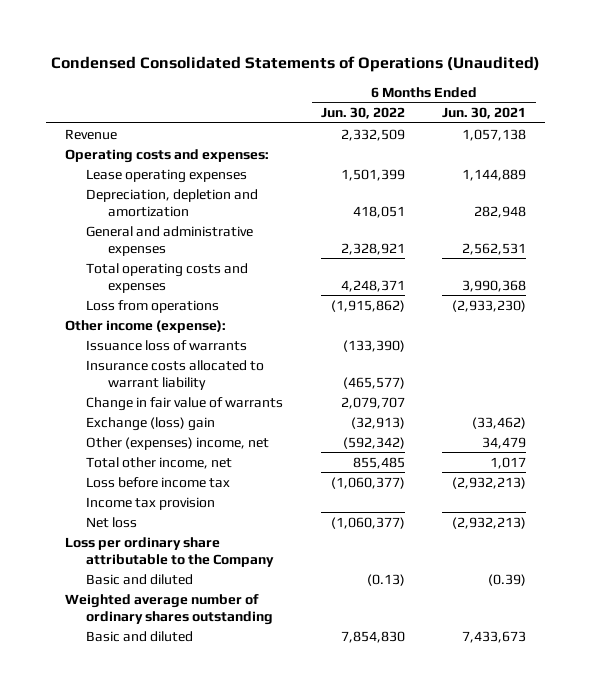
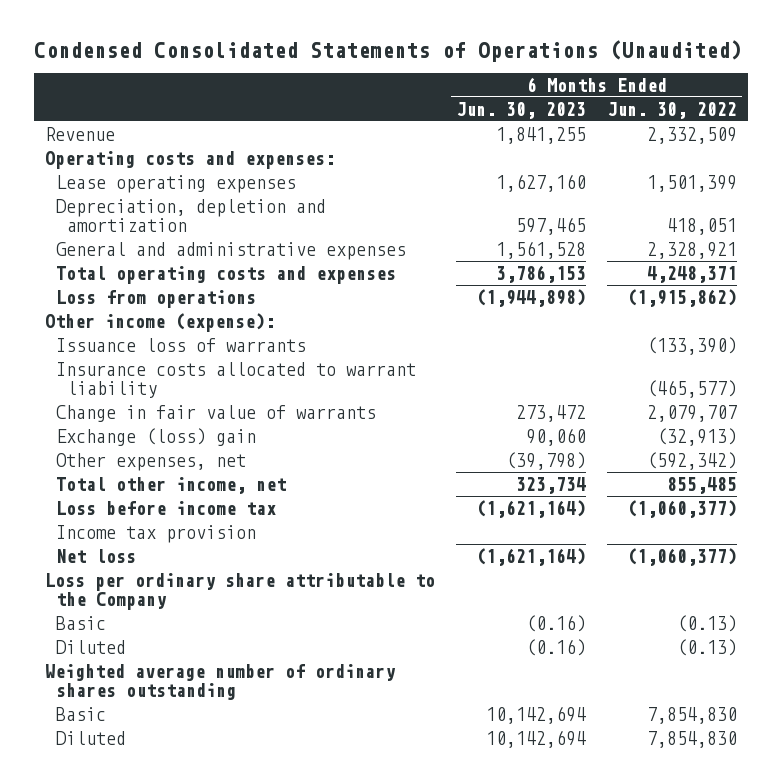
[442,107,527,120] Jun. 30, 2021 -> none
none -> [456,101,587,119] Jun. 30, 2023
[86,436,270,450] Other (expenses) income, net -> [56,452,247,471] Other expenses, net
[86,573,194,585] Basic and diluted -> [56,615,107,630] Basic
none -> [56,639,127,654] Diluted
[86,630,194,642] Basic and diluted -> [56,706,107,721] Basic
none -> [56,730,127,745] Diluted

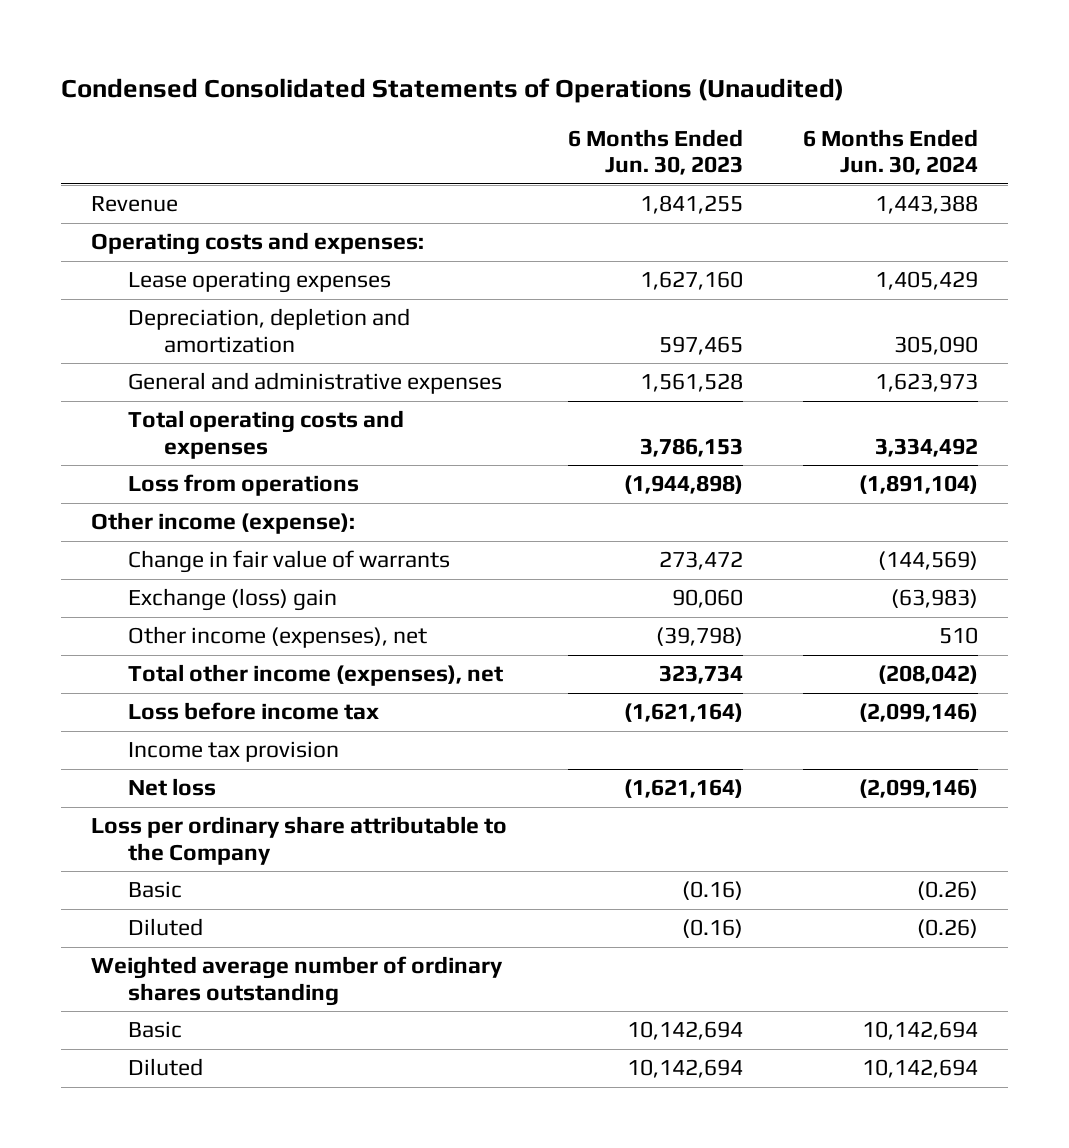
[607,101,738,119] Jun. 30, 2022 -> none
none -> [802,128,978,176] 6 Months Ended Jun. 30, 2024
[56,337,307,352] Issuance loss of warrants -> none
[56,361,417,398] Insurance costs allocated to warrant liability -> none
[56,452,247,471] Other expenses, net -> [127,626,427,649] Other income (expenses), net
[56,476,287,494] Total other income, net -> [127,664,503,687] Total other income (expenses), net

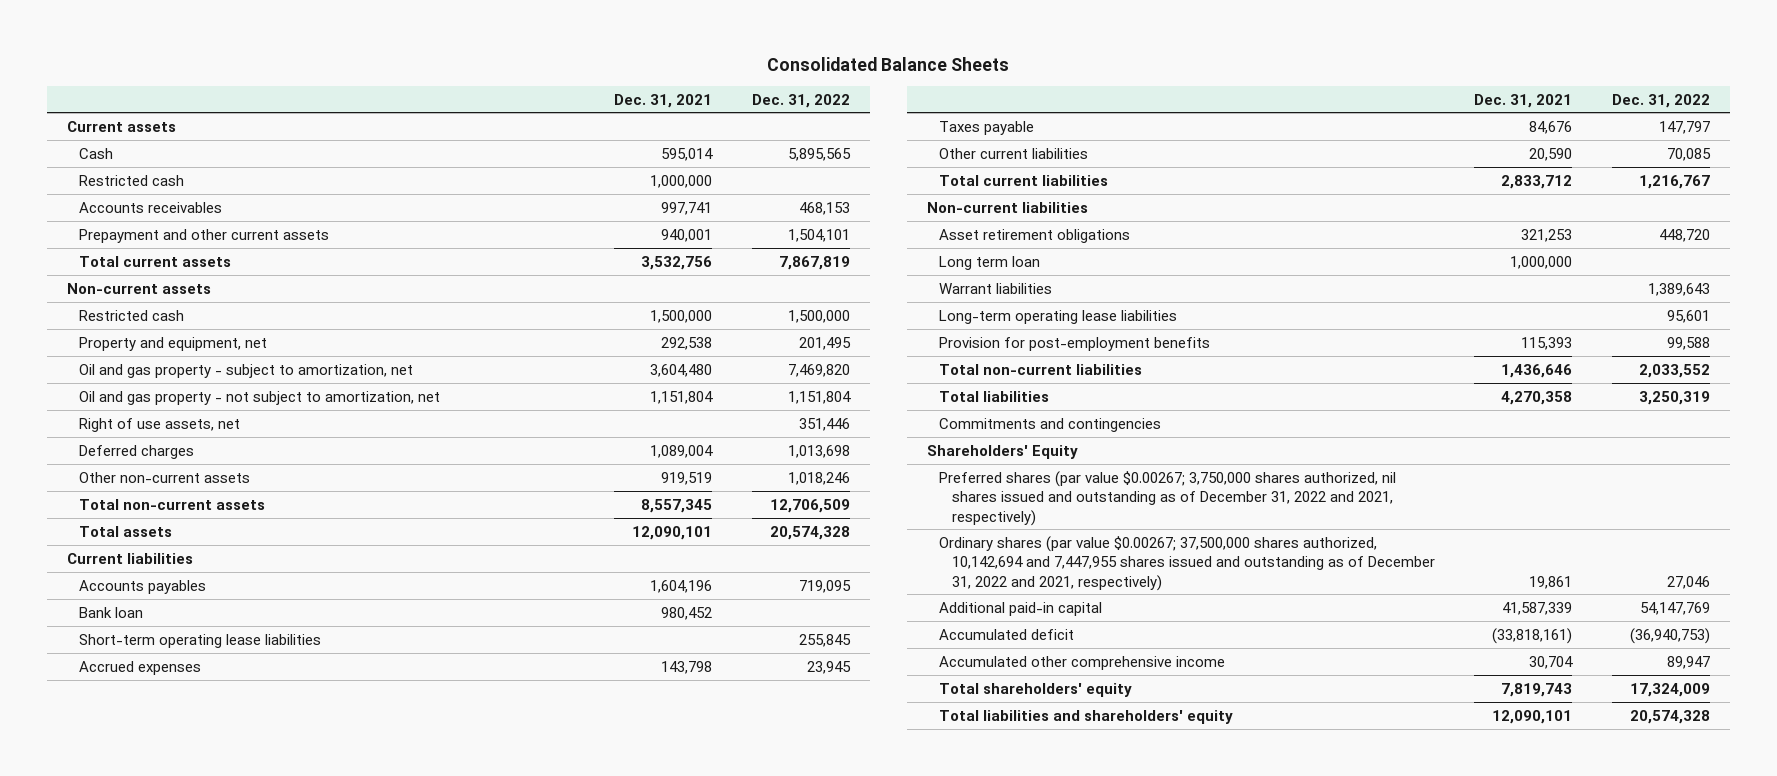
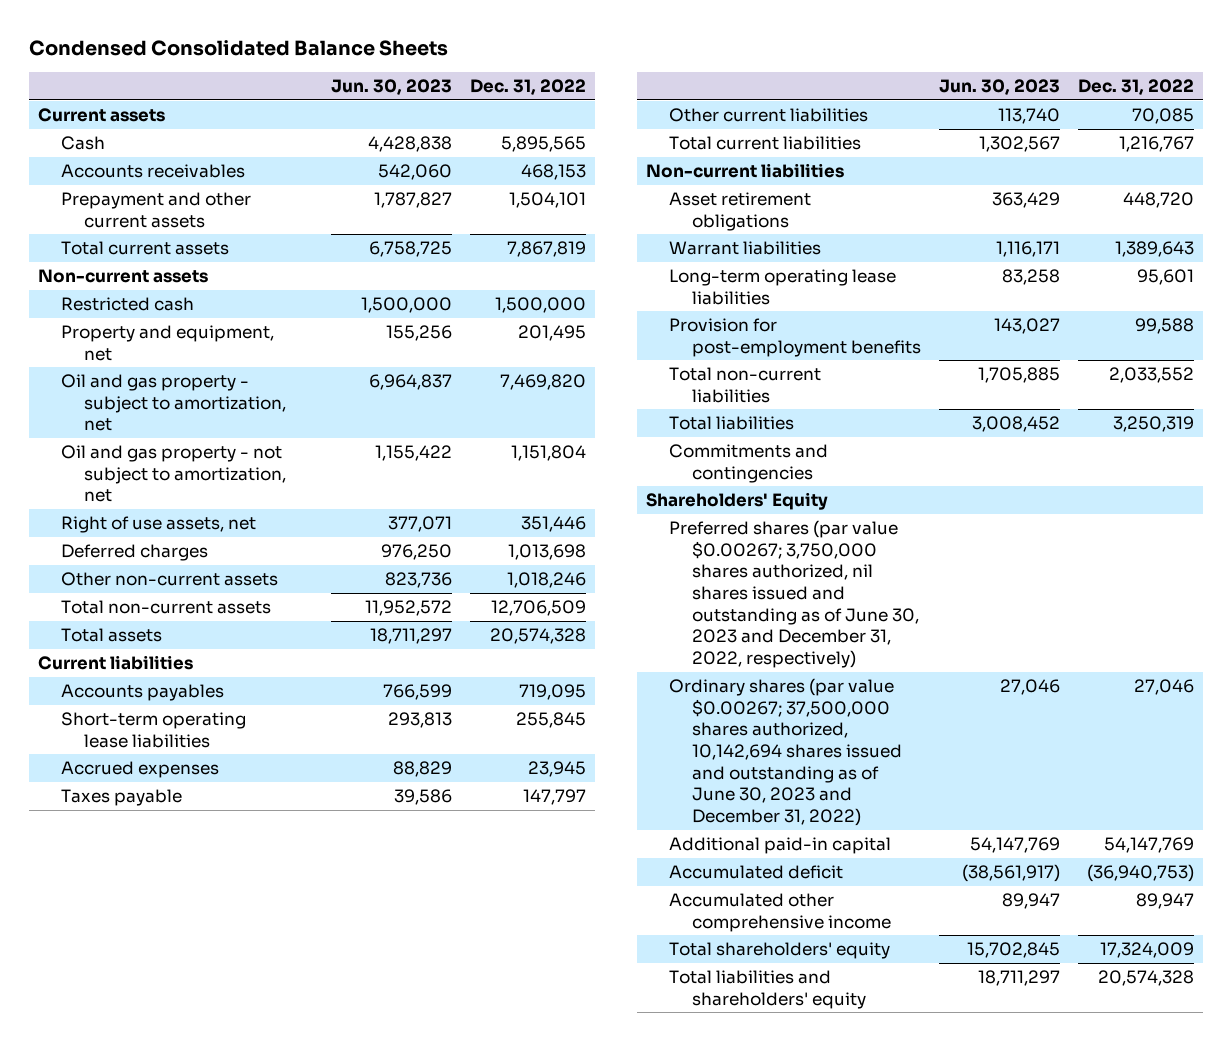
[767,56,1010,71] Consolidated Balance Sheets -> [28,40,448,57] Condensed Consolidated Balance Sheets
[614,93,713,108] Dec. 31, 2021 -> none
none -> [330,79,452,96] Jun. 30, 2023
[79,174,185,186] Restricted cash -> none
[79,606,144,618] Bank loan -> none
[939,255,1041,270] Long term loan -> none
[939,470,1397,526] Preferred shares (par value $0.00267; 3,750,000 shares authorized, nil shares issued and outstanding as of December 31, 2022 and 2021, respectively) -> [668,519,919,669] Preferred shares (par value $0.00267; 3,750,000 shares authorized, nil shares issued and outstanding as of June 30, 2023 and December 31, 2022, respectively)
[939,535,1435,591] Ordinary shares (par value $0.00267; 37,500,000 shares authorized, 10,142,694 and 7,447,955 shares issued and outstanding as of December 31, 2022 and 2021, respectively) -> [668,677,902,827] Ordinary shares (par value $0.00267; 37,500,000 shares authorized, 10,142,694 shares issued and outstanding as of June 30, 2023 and December 31, 2022)

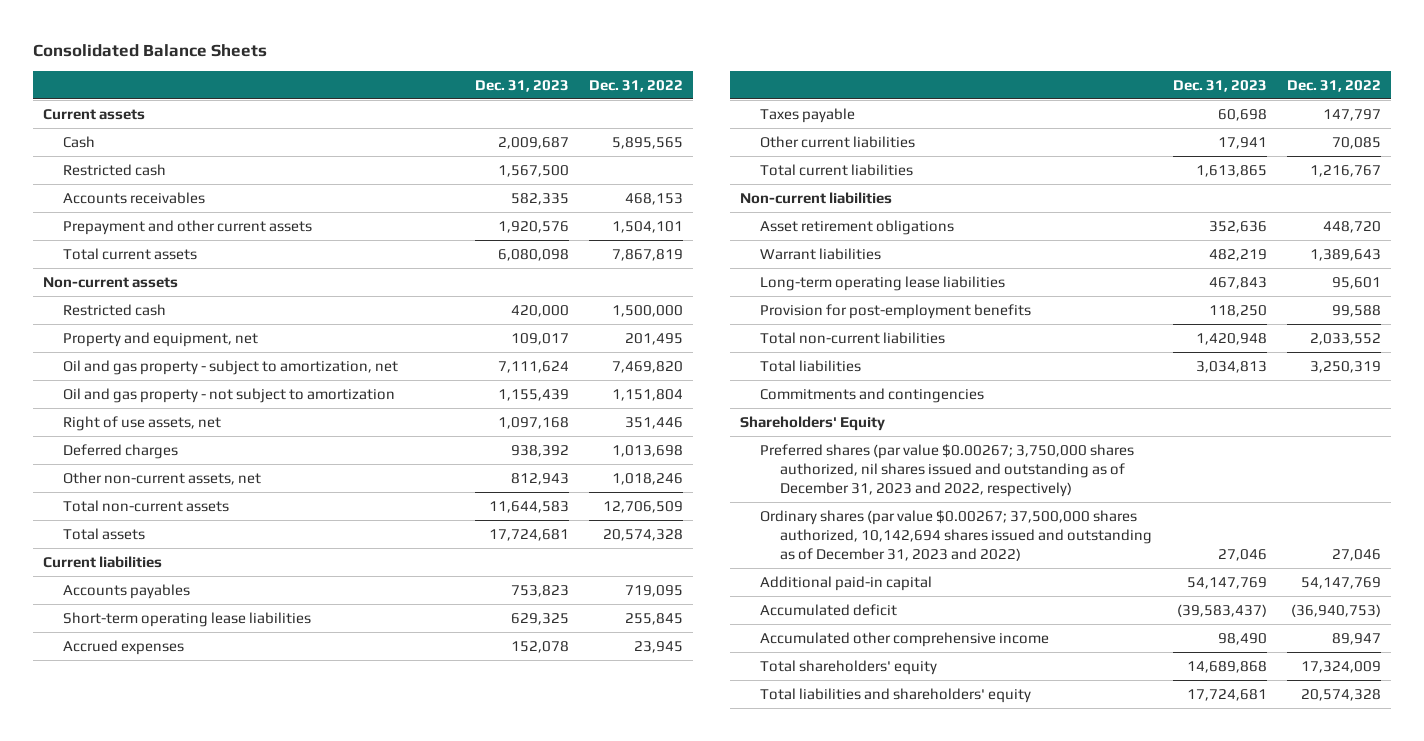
[28,40,448,57] Condensed Consolidated Balance Sheets -> [32,43,267,57] Consolidated Balance Sheets
[330,79,452,96] Jun. 30, 2023 -> none
none -> [475,79,570,92] Dec. 31, 2023
none -> [62,163,166,176] Restricted cash
[60,444,286,503] Oil and gas property - not subject to amortization, net -> [62,387,395,403] Oil and gas property - not subject to amortization
[60,571,278,586] Other non-current assets -> [62,471,261,485] Other non-current assets, net
[668,519,919,669] Preferred shares (par value $0.00267; 3,750,000 shares authorized, nil shares issued and outstanding as of June 30, 2023 and December 31, 2022, respectively) -> [760,443,1135,498] Preferred shares (par value $0.00267; 3,750,000 shares authorized, nil shares issued and outstanding as of December 31, 2023 and 2022, respectively)
[668,677,902,827] Ordinary shares (par value $0.00267; 37,500,000 shares authorized, 10,142,694 shares issued and outstanding as of June 30, 2023 and December 31, 2022) -> [760,509,1153,562] Ordinary shares (par value $0.00267; 37,500,000 shares authorized, 10,142,694 shares issued and outstanding as of December 31, 2023 and 2022)

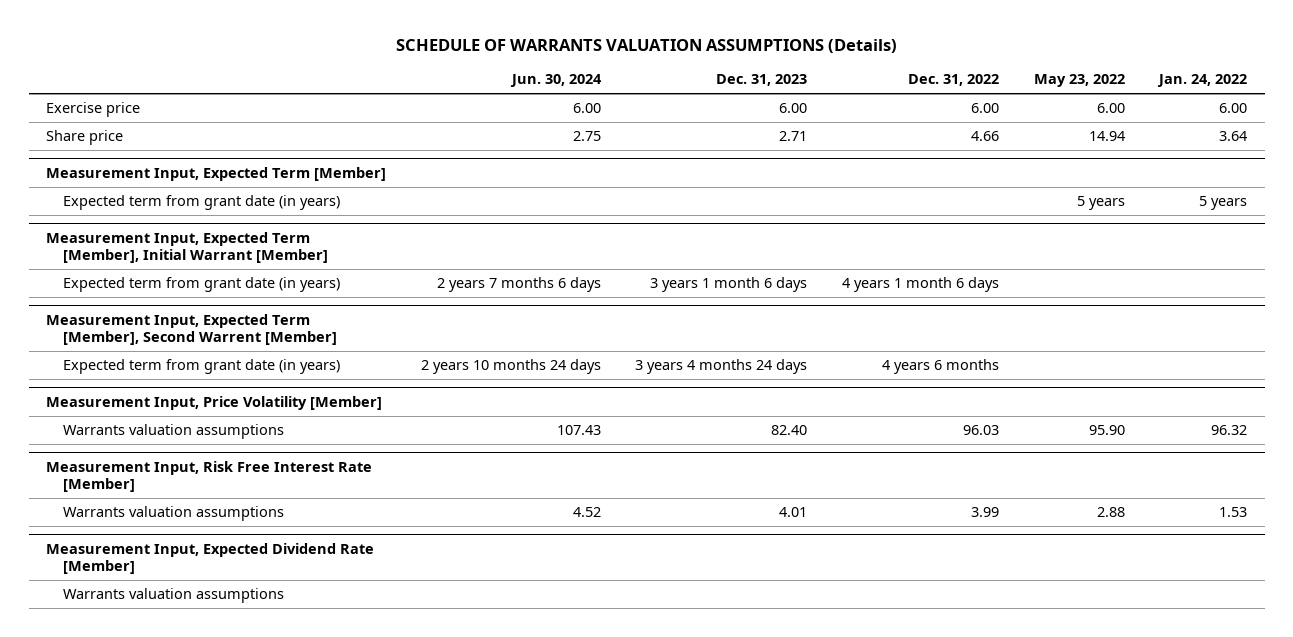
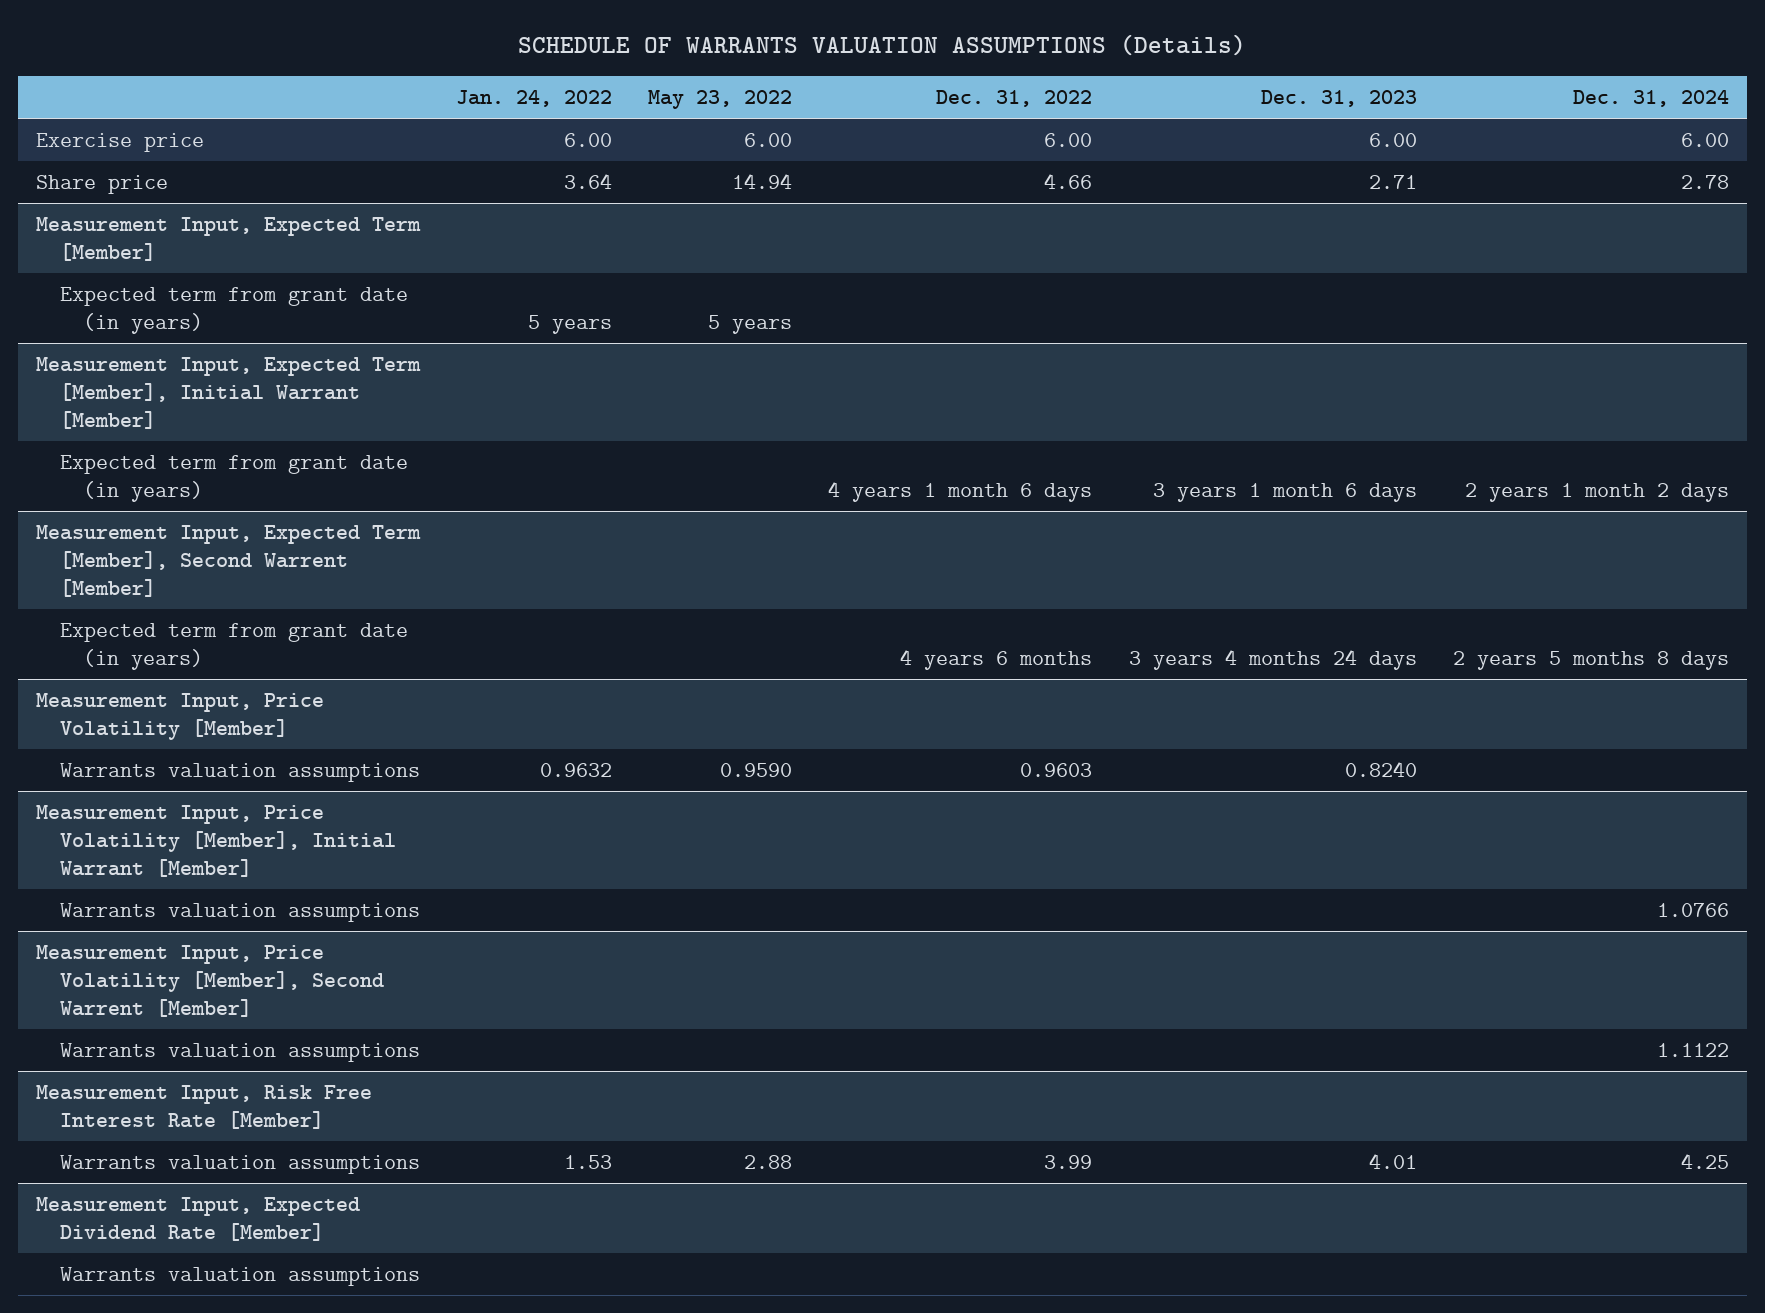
[509,74,602,88] Jun. 30, 2024 -> none
none -> [1572,89,1729,107] Dec. 31, 2024
[771,425,808,436] 82.40 -> [1344,761,1417,778] 0.8240
[962,425,999,436] 96.03 -> [1020,763,1093,778] 0.9603
[1088,425,1125,436] 95.90 -> [720,763,793,778] 0.9590
[1211,425,1248,436] 96.32 -> [540,763,613,778] 0.9632
none -> [36,805,396,877] Measurement Input, Price Volatility [Member], Initial Warrant [Member]
none -> [59,903,420,923] Warrants valuation assumptions
none -> [36,945,384,1017] Measurement Input, Price Volatility [Member], Second Warrent [Member]
none -> [59,1043,420,1063] Warrants valuation assumptions

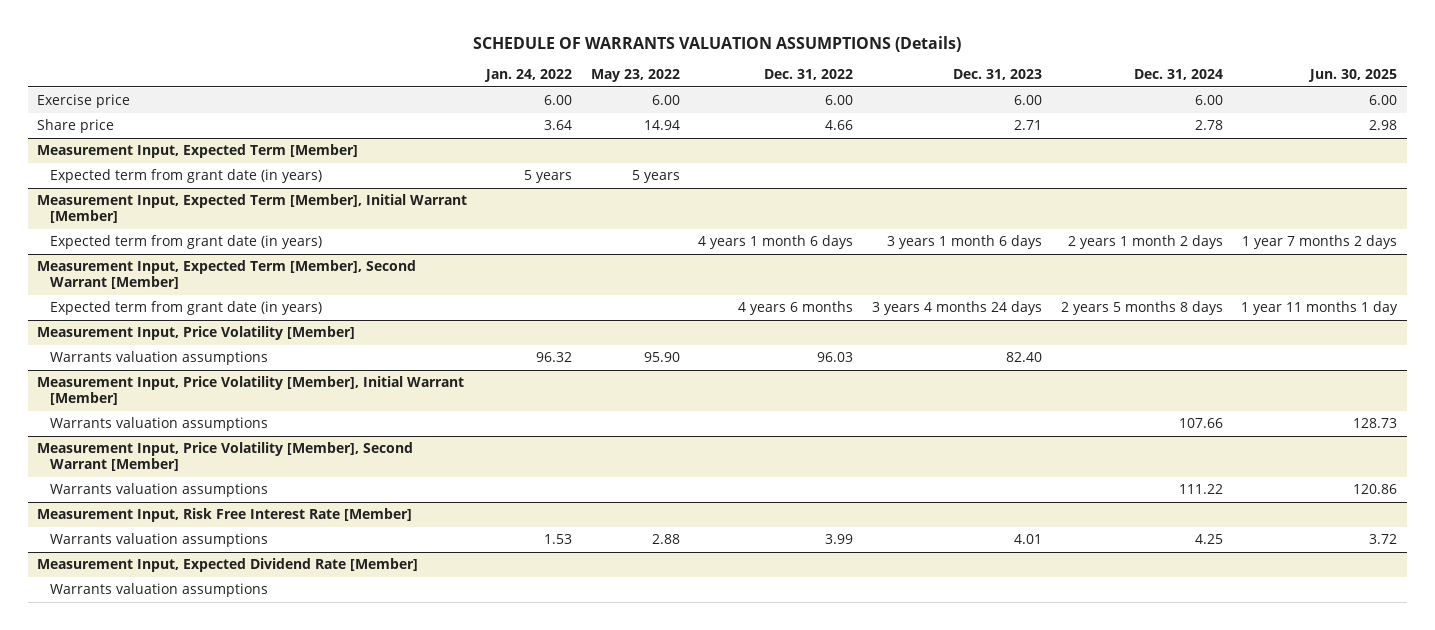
none -> [1308,69,1398,83] Jun. 30, 2025
[36,525,422,597] Measurement Input, Expected Term [Member], Second Warrent [Member] -> [37,260,417,290] Measurement Input, Expected Term [Member], Second Warrant [Member]
[540,763,613,778] 0.9632 -> [536,352,573,363] 96.32
[720,763,793,778] 0.9590 -> [643,352,680,363] 95.90
[1020,763,1093,778] 0.9603 -> [817,352,854,363] 96.03
[1344,761,1417,778] 0.8240 -> [1006,352,1043,363] 82.40
[1656,903,1729,918] 1.0766 -> [1178,418,1223,429] 107.66
[36,945,384,1017] Measurement Input, Price Volatility [Member], Second Warrent [Member] -> [37,442,414,472] Measurement Input, Price Volatility [Member], Second Warrant [Member]
[1656,1043,1729,1058] 1.1122 -> [1178,484,1223,495] 111.22

